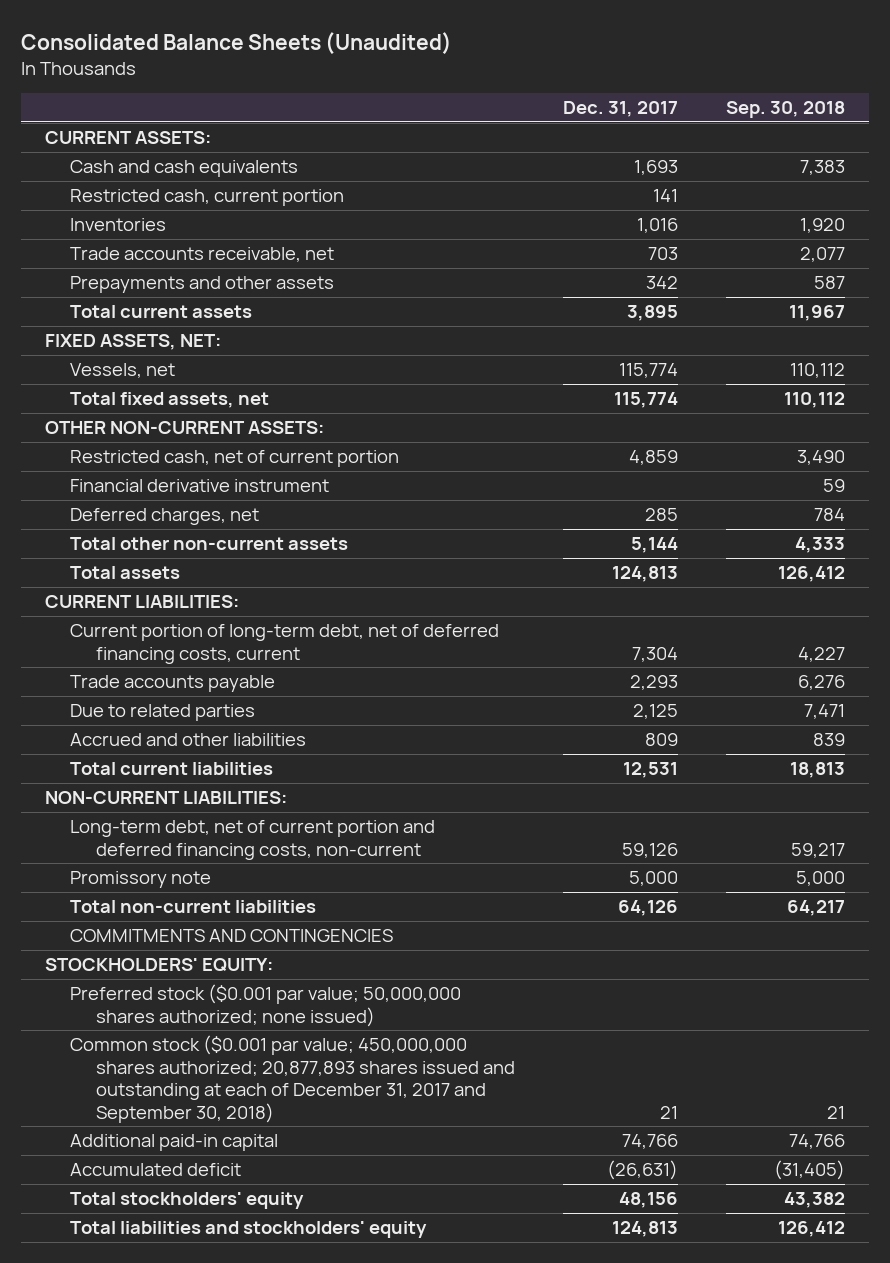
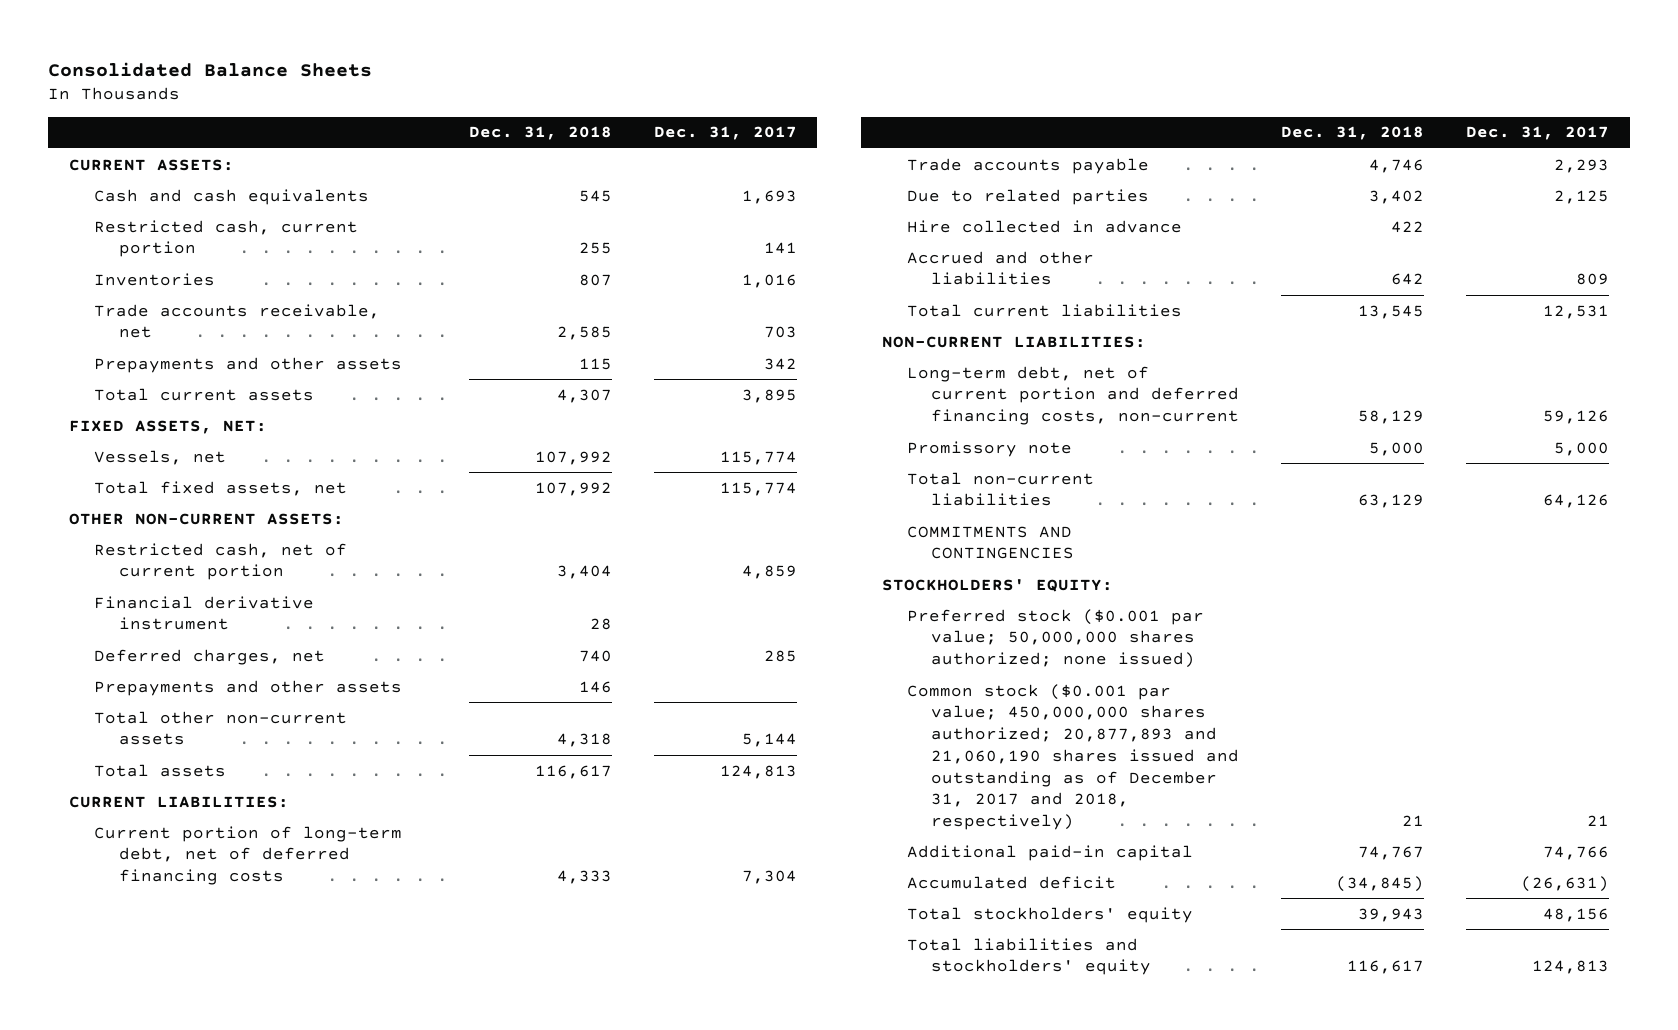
[21,31,453,54] Consolidated Balance Sheets (Unaudited) -> [48,61,373,77] Consolidated Balance Sheets
[725,101,845,119] Sep. 30, 2018 -> none
none -> [468,126,612,141] Dec. 31, 2018
none -> [94,679,403,696] Prepayments and other assets
[70,624,500,664] Current portion of long-term debt, net of deferred financing costs, current -> [94,825,403,886] Current portion of long-term debt, net of deferred financing costs
none -> [906,219,1182,233] Hire collected in advance
[70,1035,515,1123] Common stock ($0.001 par value; 450,000,000 shares authorized; 20,877,893 shares issued and outstanding at each of December 31, 2017 and September 30, 2018) -> [906,683,1240,831] Common stock ($0.001 par value; 450,000,000 shares authorized; 20,877,893 and 21,060,190 shares issued and outstanding as of December 31, 2017 and 2018, respectively)

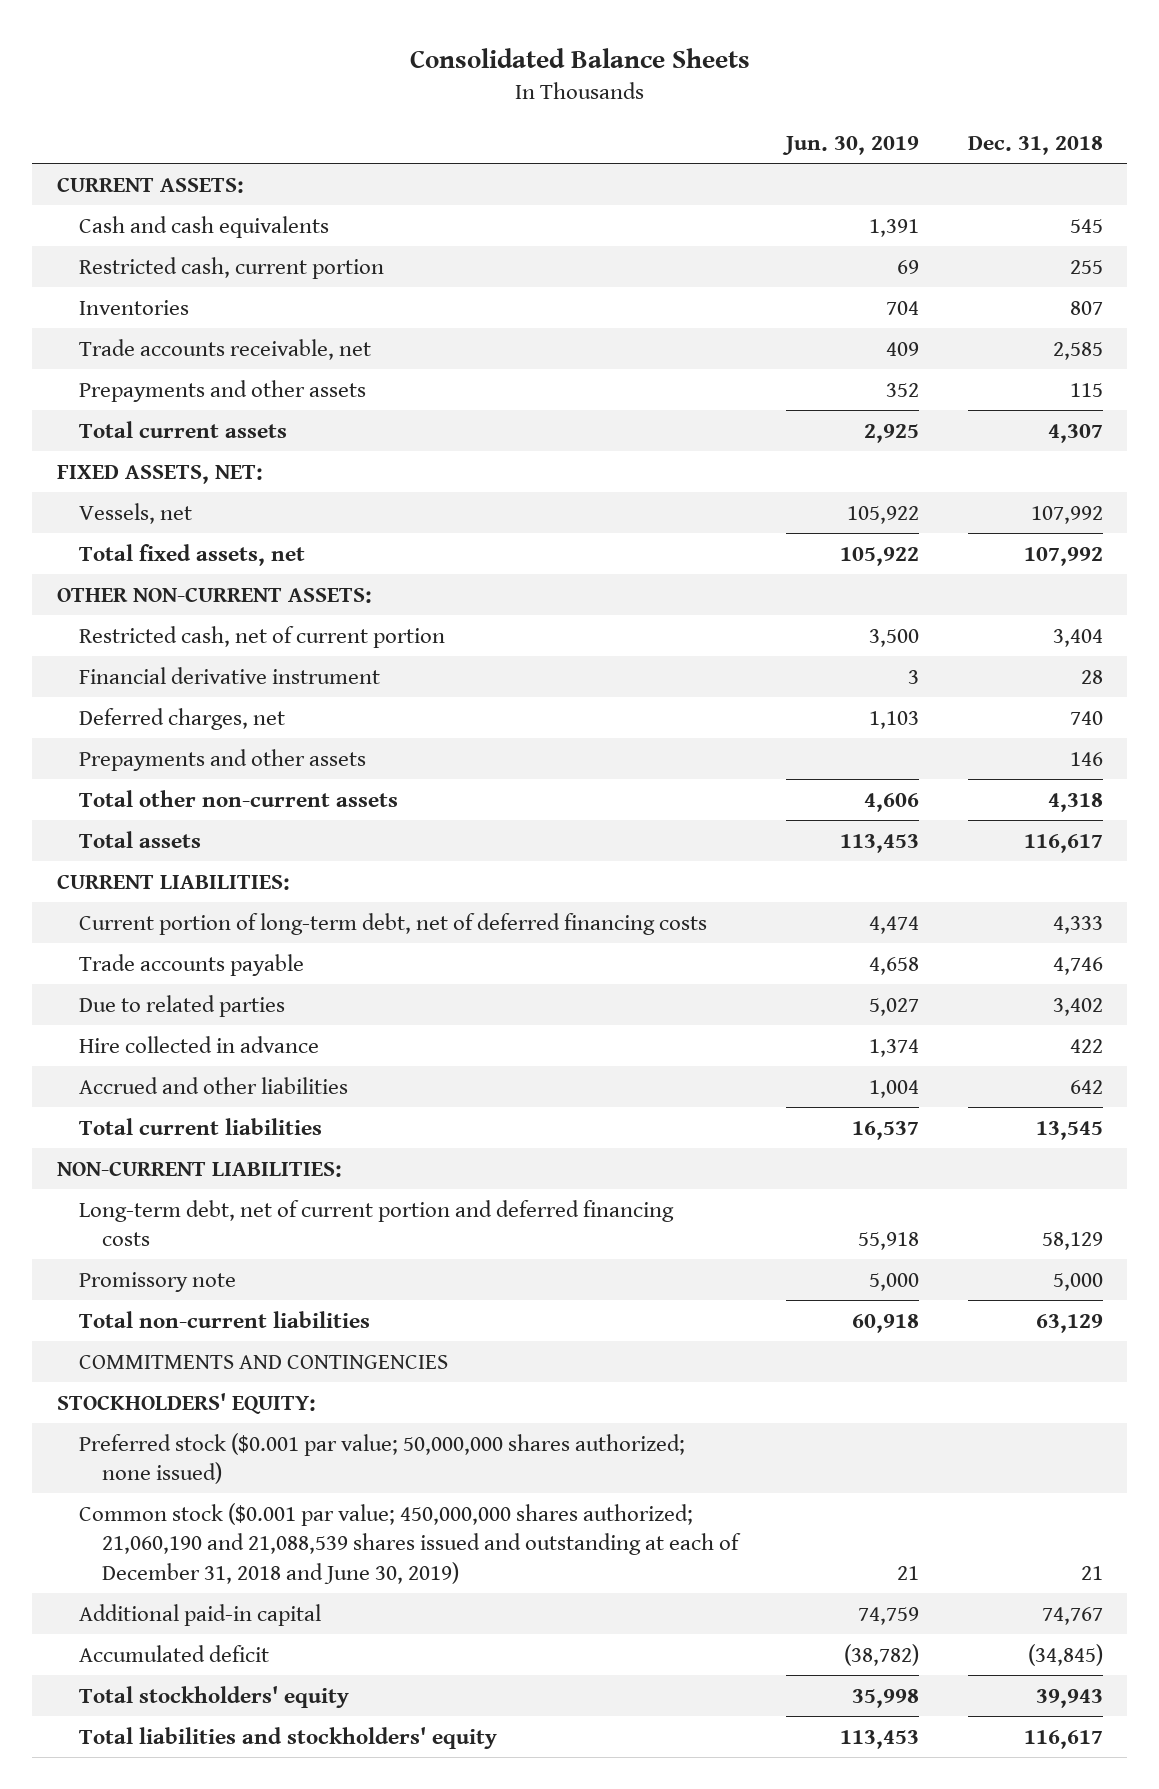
[653,126,797,141] Dec. 31, 2017 -> none
none -> [782,135,920,155] Jun. 30, 2019
[906,365,1240,426] Long-term debt, net of current portion and deferred financing costs, non-current -> [79,1199,675,1247] Long-term debt, net of current portion and deferred financing costs
[906,683,1240,831] Common stock ($0.001 par value; 450,000,000 shares authorized; 20,877,893 and 21,060,190 shares issued and outstanding as of December 31, 2017 and 2018, respectively) -> [79,1502,741,1584] Common stock ($0.001 par value; 450,000,000 shares authorized; 21,060,190 and 21,088,539 shares issued and outstanding at each of December 31, 2018 and June 30, 2019)

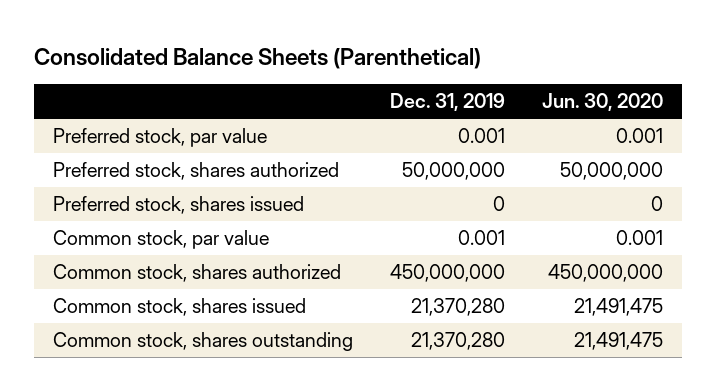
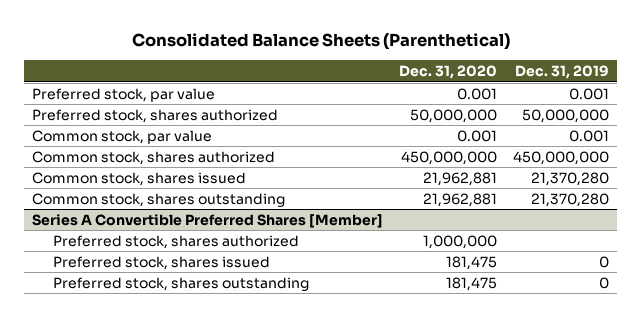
[542,93,664,112] Jun. 30, 2020 -> none
none -> [399,65,498,80] Dec. 31, 2020
[52,196,304,215] Preferred stock, shares issued -> none
none -> [32,213,384,228] Series A Convertible Preferred Shares [Member]
none -> [53,234,300,249] Preferred stock, shares authorized
none -> [53,255,271,270] Preferred stock, shares issued
none -> [53,276,310,291] Preferred stock, shares outstanding

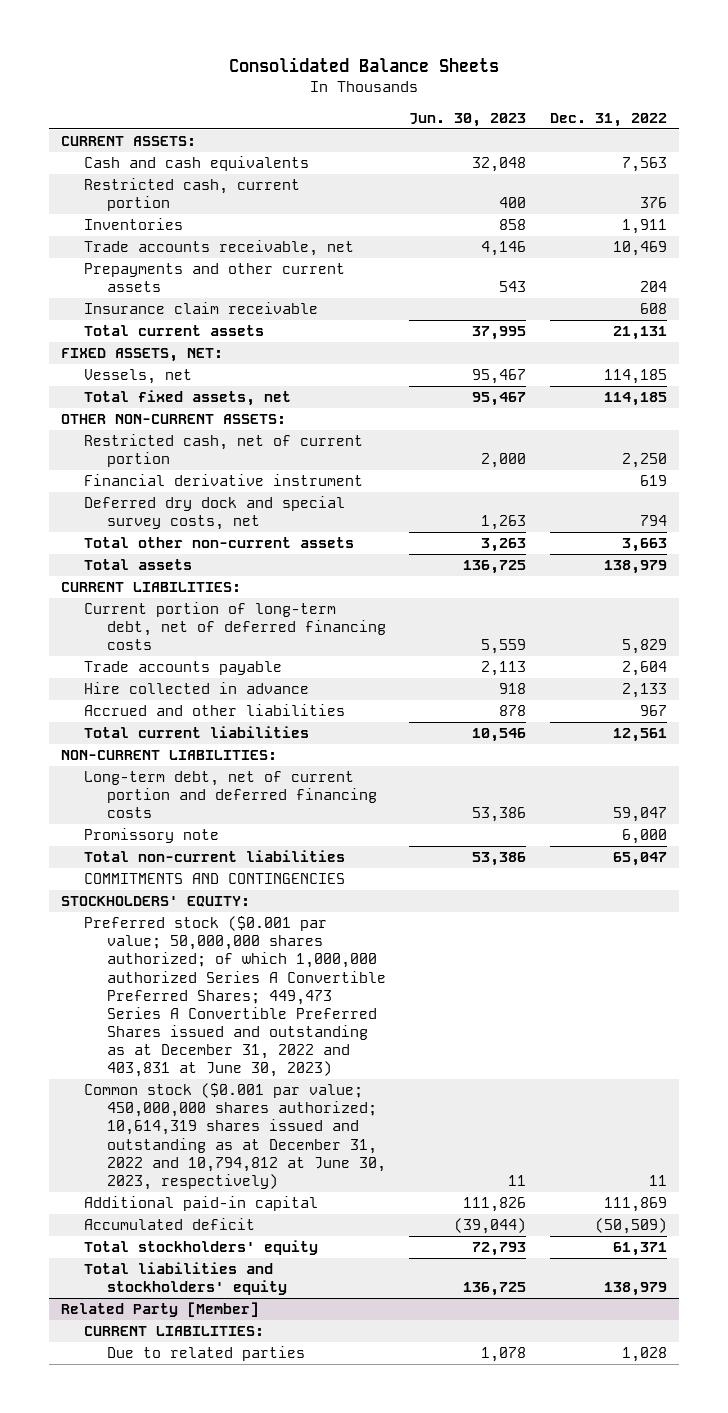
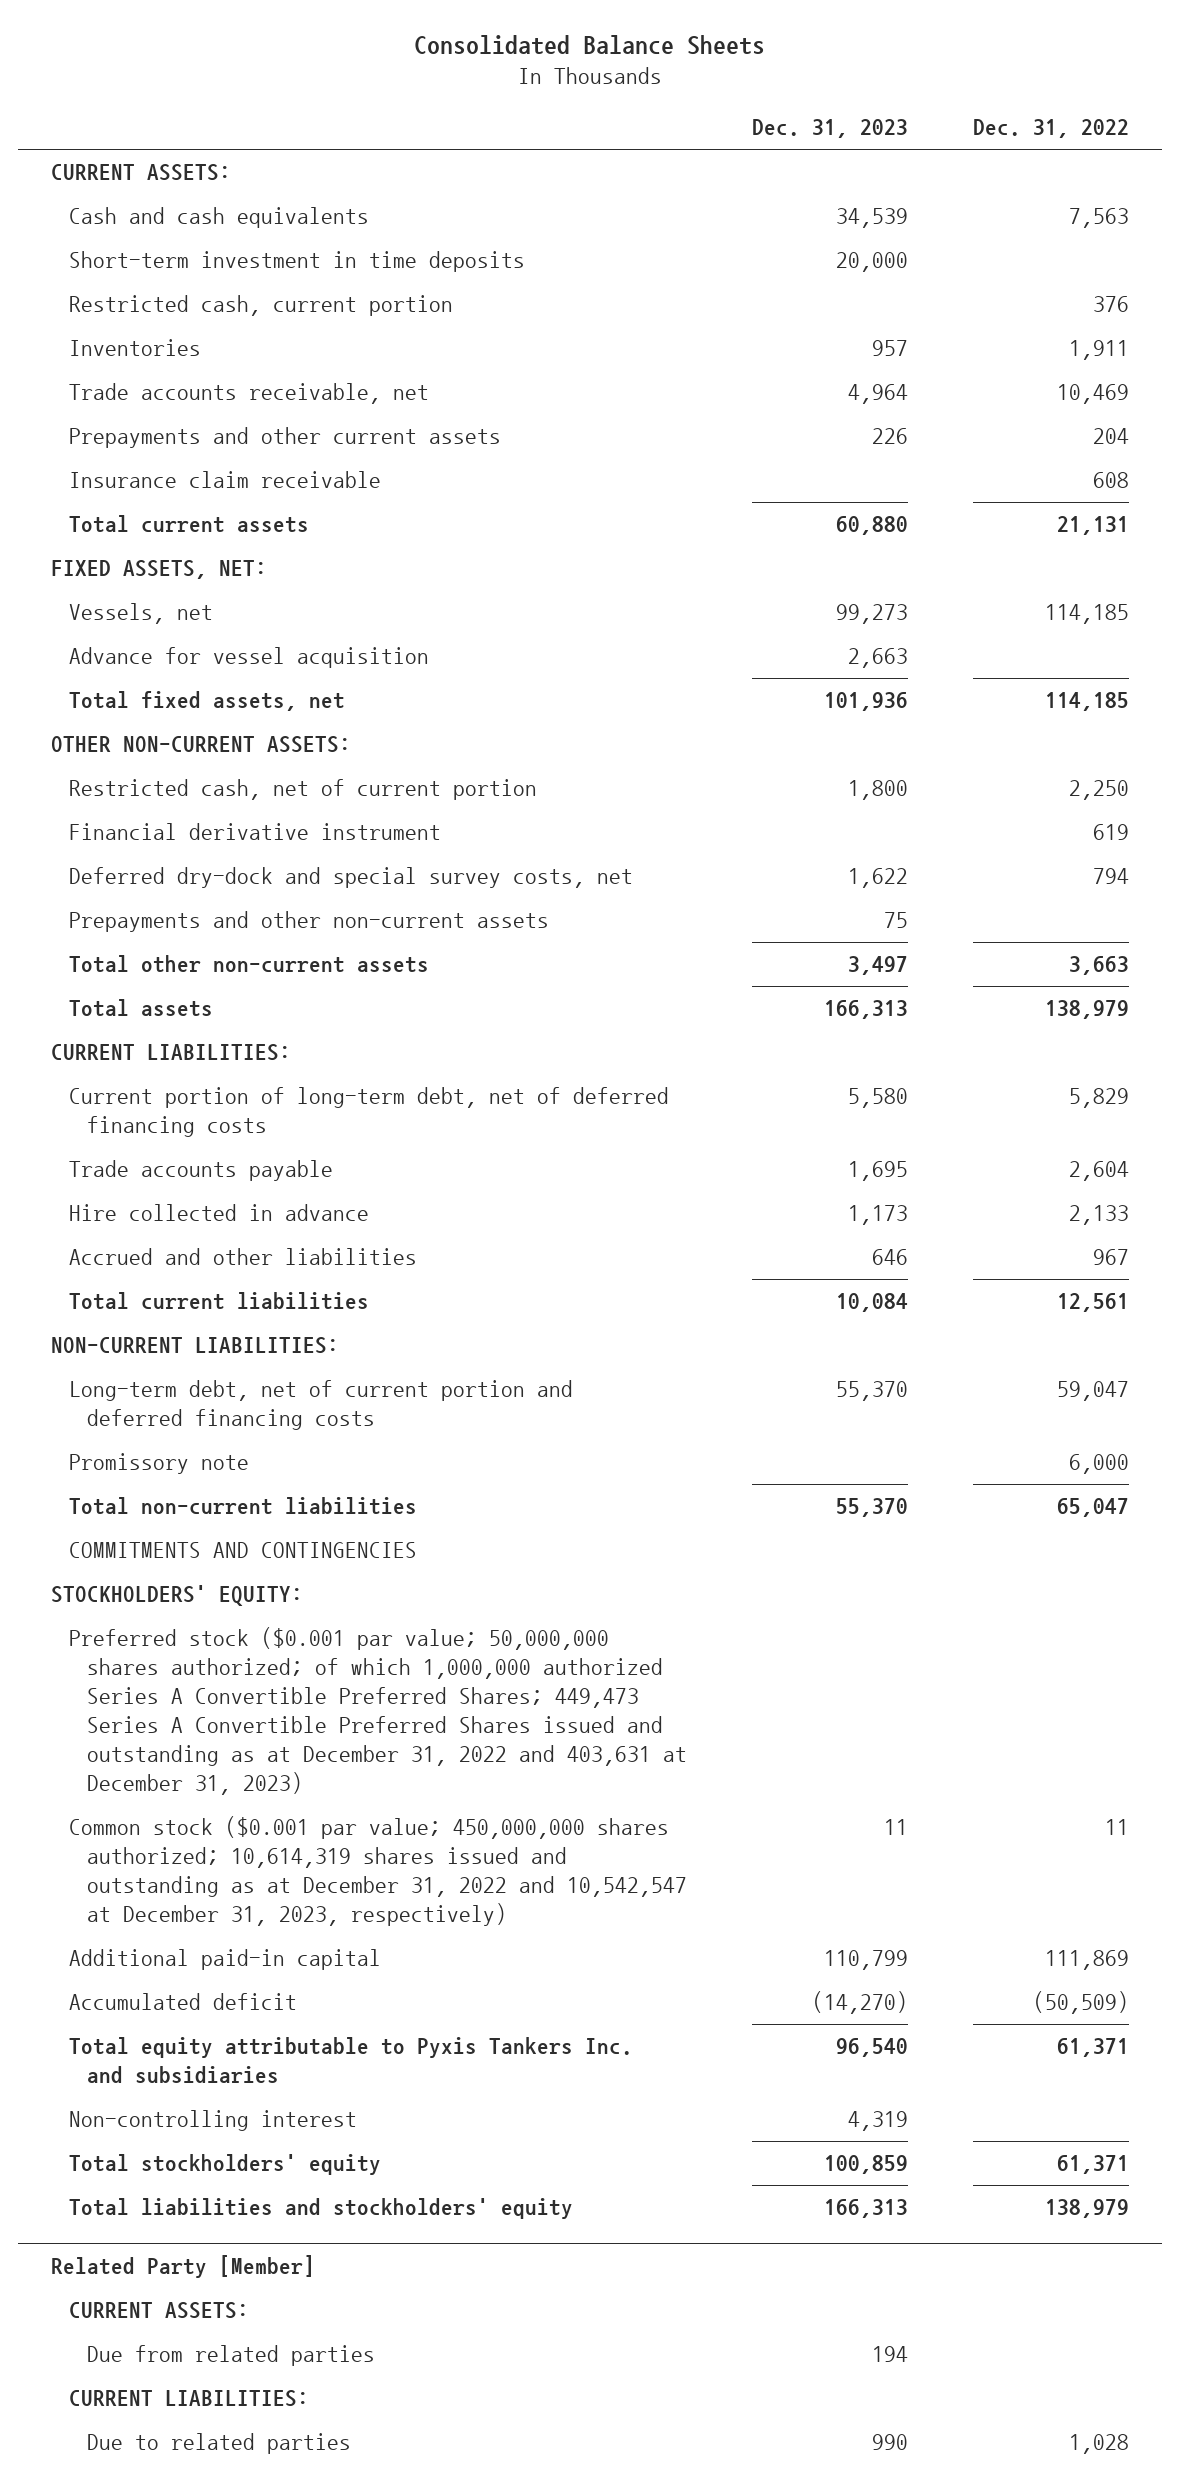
[409,113,527,128] Jun. 30, 2023 -> none
none -> [752,119,909,139] Dec. 31, 2023
none -> [68,251,525,273] Short-term investment in time deposits
none -> [68,647,429,669] Advance for vessel acquisition
[83,496,345,531] Deferred dry dock and special survey costs, net -> [68,867,633,889] Deferred dry-dock and special survey costs, net
none -> [68,911,549,933] Prepayments and other non-current assets
[83,916,386,1078] Preferred stock ($0.001 par value; 50,000,000 shares authorized; of which 1,000,000 authorized Series A Convertible Preferred Shares; 449,473 Series A Convertible Preferred Shares issued and outstanding as at December 31, 2022 and 403,831 at June 30, 2023) -> [68,1627,688,1795] Preferred stock ($0.001 par value; 50,000,000 shares authorized; of which 1,000,000 authorized Series A Convertible Preferred Shares; 449,473 Series A Convertible Preferred Shares issued and outstanding as at December 31, 2022 and 403,631 at December 31, 2023)
[83,1083,386,1190] Common stock ($0.001 par value; 450,000,000 shares authorized; 10,614,319 shares issued and outstanding as at December 31, 2022 and 10,794,812 at June 30, 2023, respectively) -> [68,1816,688,1926] Common stock ($0.001 par value; 450,000,000 shares authorized; 10,614,319 shares issued and outstanding as at December 31, 2022 and 10,542,547 at December 31, 2023, respectively)
none -> [68,2037,633,2084] Total equity attributable to Pyxis Tankers Inc. and subsidiaries
none -> [68,2110,357,2132] Non-controlling interest
none -> [68,2302,249,2320] CURRENT ASSETS:
none -> [87,2345,376,2367] Due from related parties

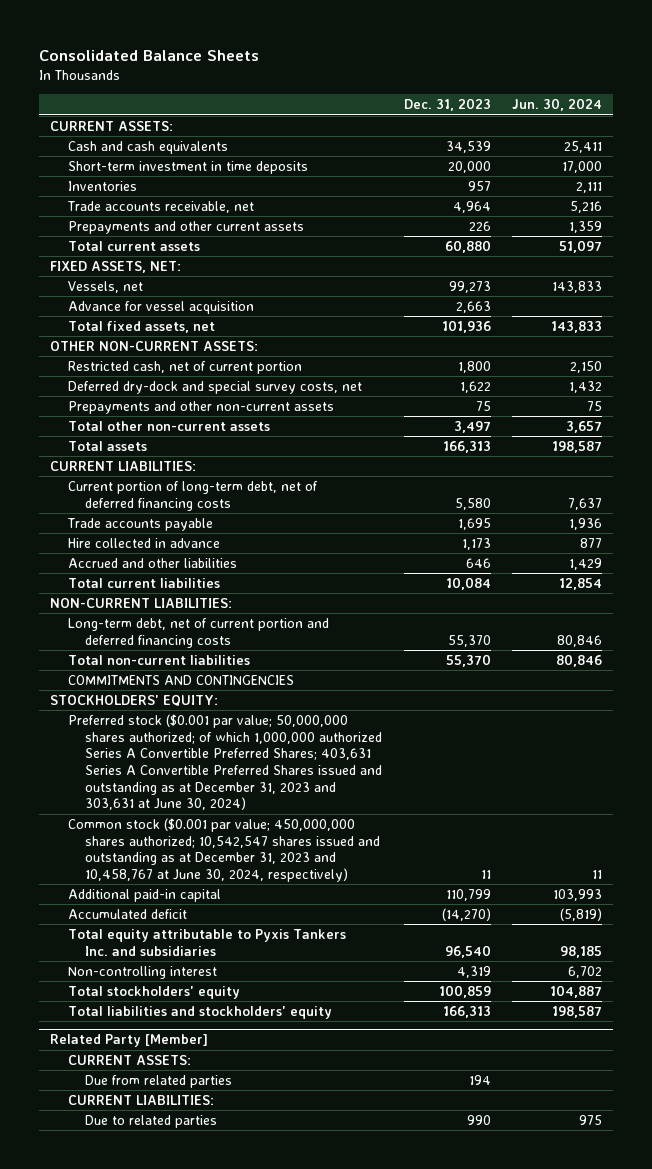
[973,119,1130,139] Dec. 31, 2022 -> none
none -> [512,98,603,112] Jun. 30, 2024
[68,295,453,317] Restricted cash, current portion -> none
[68,471,381,489] Insurance claim receivable -> none
[68,823,441,841] Financial derivative instrument -> none
[68,1453,249,1475] Promissory note -> none
[68,1627,688,1795] Preferred stock ($0.001 par value; 50,000,000 shares authorized; of which 1,000,000 authorized Series A Convertible Preferred Shares; 449,473 Series A Convertible Preferred Shares issued and outstanding as at December 31, 2022 and 403,631 at December 31, 2023) -> [67,714,383,811] Preferred stock ($0.001 par value; 50,000,000 shares authorized; of which 1,000,000 authorized Series A Convertible Preferred Shares; 403,631 Series A Convertible Preferred Shares issued and outstanding as at December 31, 2023 and 303,631 at June 30, 2024)
[68,1816,688,1926] Common stock ($0.001 par value; 450,000,000 shares authorized; 10,614,319 shares issued and outstanding as at December 31, 2022 and 10,542,547 at December 31, 2023, respectively) -> [67,818,381,882] Common stock ($0.001 par value; 450,000,000 shares authorized; 10,542,547 shares issued and outstanding as at December 31, 2023 and 10,458,767 at June 30, 2024, respectively)

